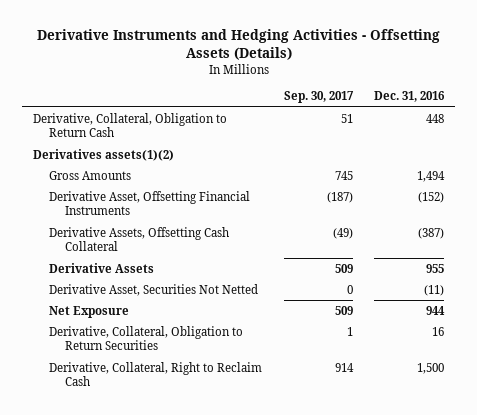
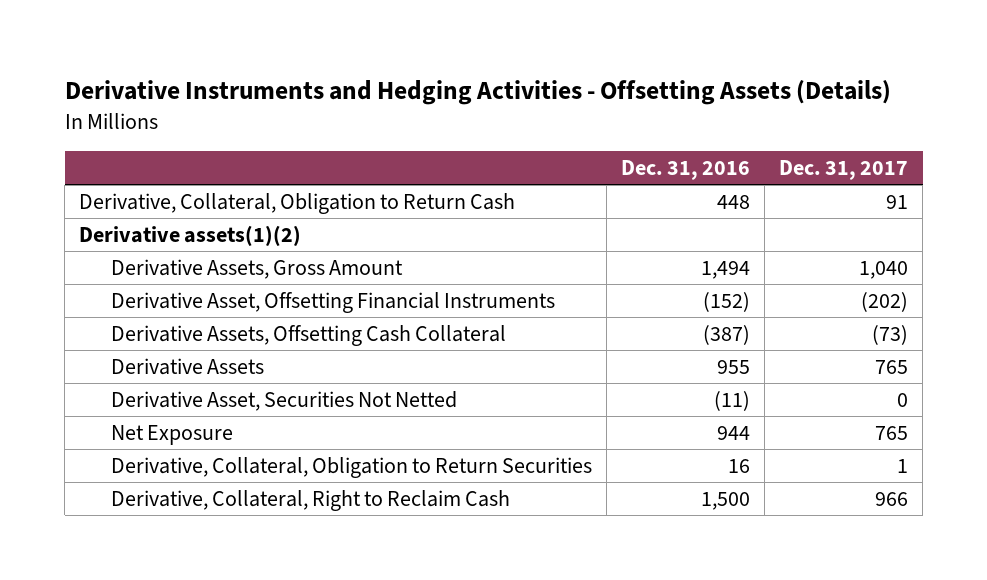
[283,91,354,104] Sep. 30, 2017 -> none
none -> [779,159,909,180] Dec. 31, 2017
[32,148,174,161] Derivatives assets(1)(2) -> [79,224,302,246] Derivative assets(1)(2)
[49,170,132,180] Gross Amounts -> [110,258,403,279] Derivative Assets, Gross Amount

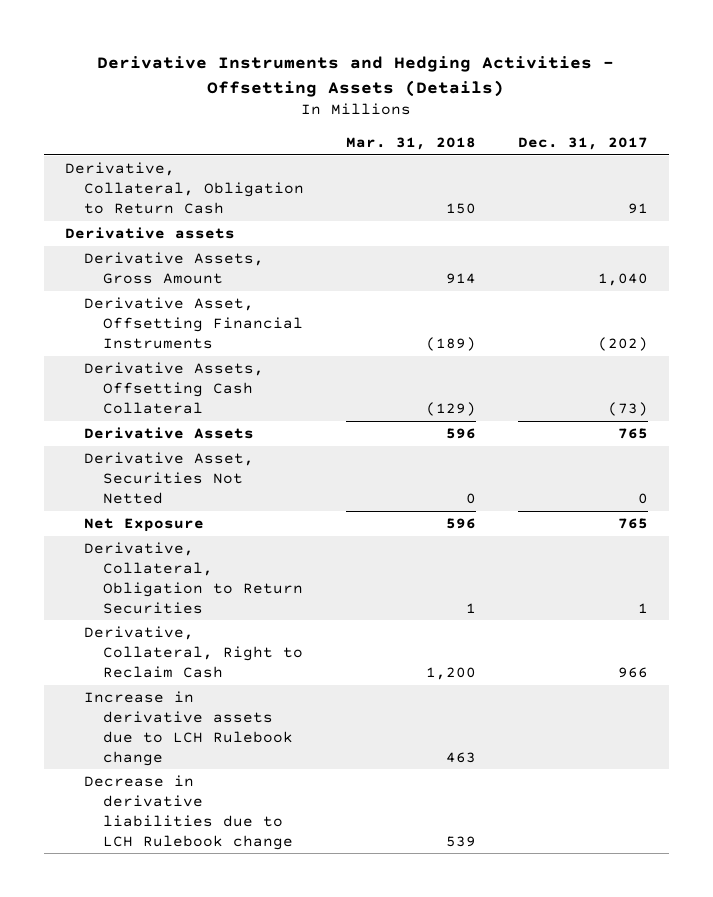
[621,159,751,180] Dec. 31, 2016 -> none
none -> [346,136,477,150] Mar. 31, 2018
[79,224,302,246] Derivative assets(1)(2) -> [64,227,235,240] Derivative assets
none -> [83,691,294,766] Increase in derivative assets due to LCH Rulebook change
none -> [83,775,294,850] Decrease in derivative liabilities due to LCH Rulebook change

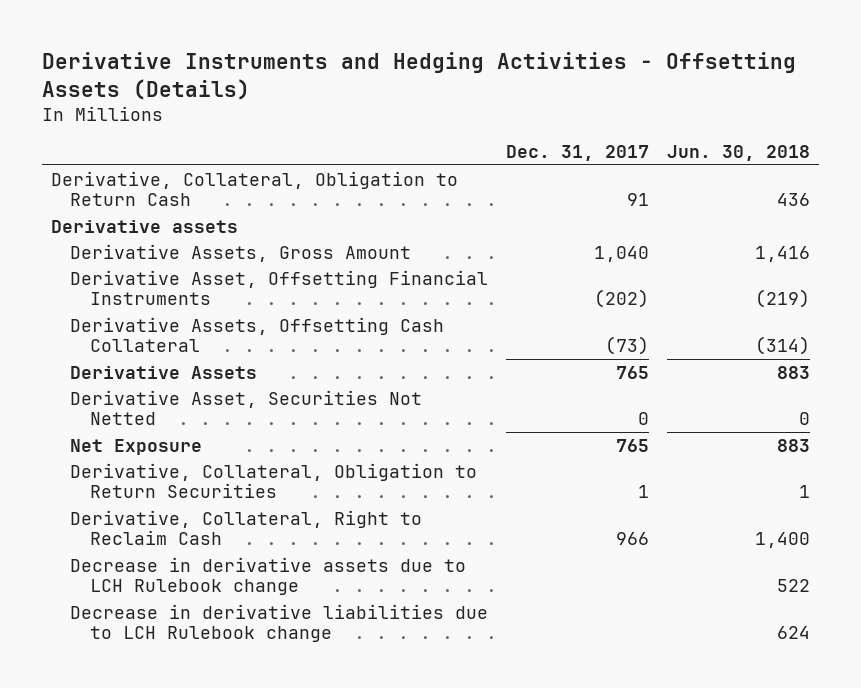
[346,136,477,150] Mar. 31, 2018 -> none
none -> [667,145,811,162] Jun. 30, 2018
[83,691,294,766] Increase in derivative assets due to LCH Rulebook change -> [70,556,467,596] Decrease in derivative assets due to LCH Rulebook change

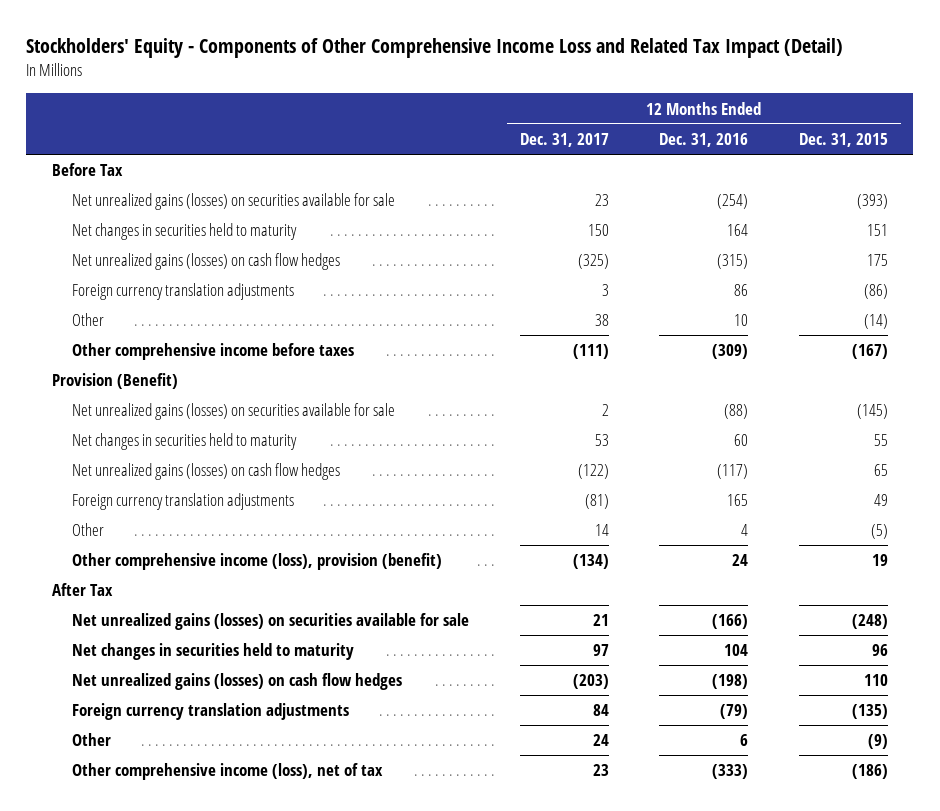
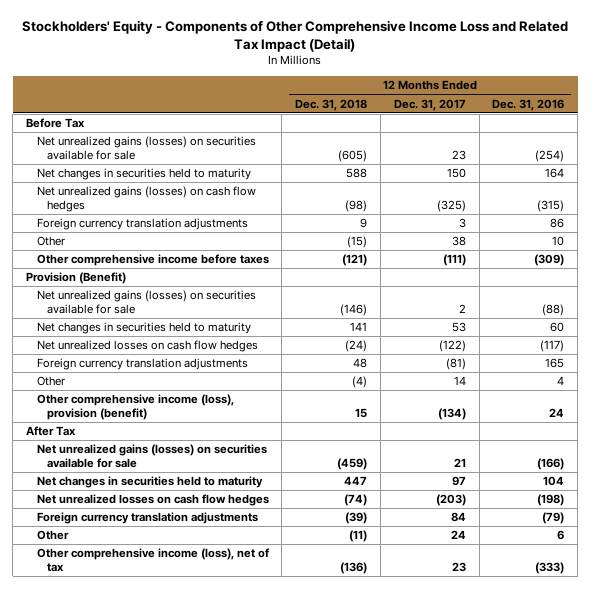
[799,133,889,148] Dec. 31, 2015 -> none
none -> [295,98,368,111] Dec. 31, 2018
[72,463,341,481] Net unrealized gains (losses) on cash flow hedges -> [36,340,258,353] Net unrealized losses on cash flow hedges
[72,673,403,691] Net unrealized gains (losses) on cash flow hedges -> [36,494,269,507] Net unrealized losses on cash flow hedges

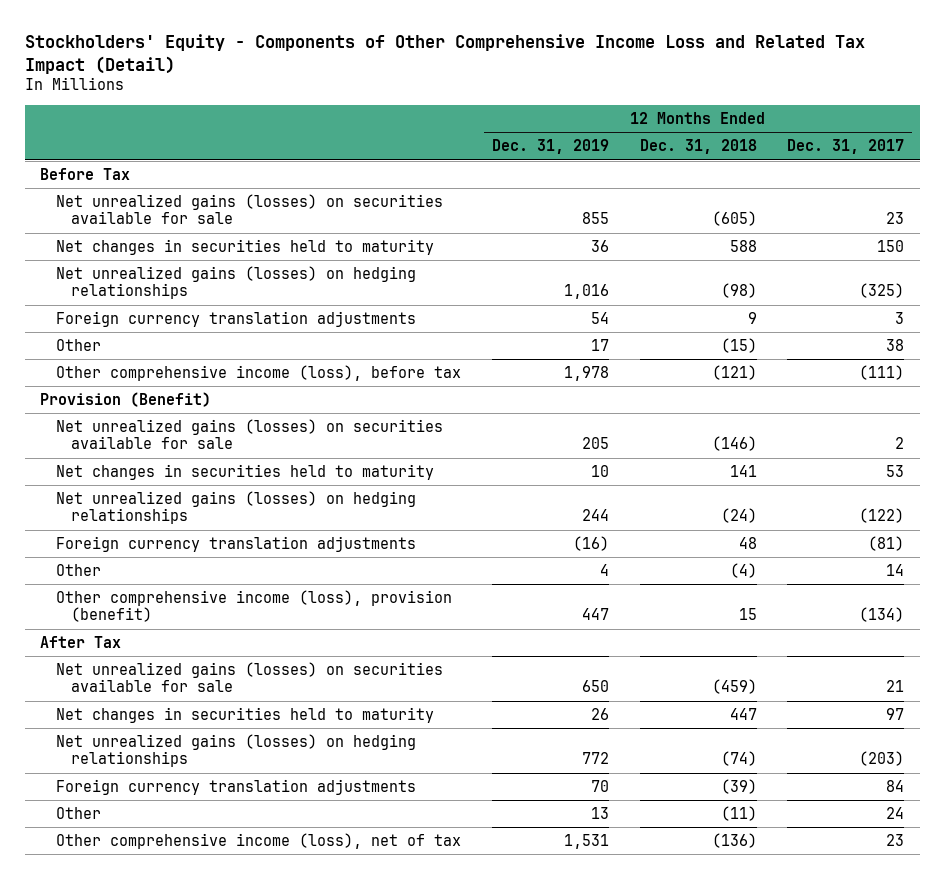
[492,98,565,111] Dec. 31, 2016 -> none
none -> [491,139,609,155] Dec. 31, 2019
[36,186,256,212] Net unrealized gains (losses) on cash flow hedges -> [55,265,416,300] Net unrealized gains (losses) on hedging relationships
[36,254,269,267] Other comprehensive income before taxes -> [55,364,461,381] Other comprehensive income (loss), before tax
[36,340,258,353] Net unrealized losses on cash flow hedges -> [55,490,416,525] Net unrealized gains (losses) on hedging relationships
[36,494,269,507] Net unrealized losses on cash flow hedges -> [55,733,416,768] Net unrealized gains (losses) on hedging relationships

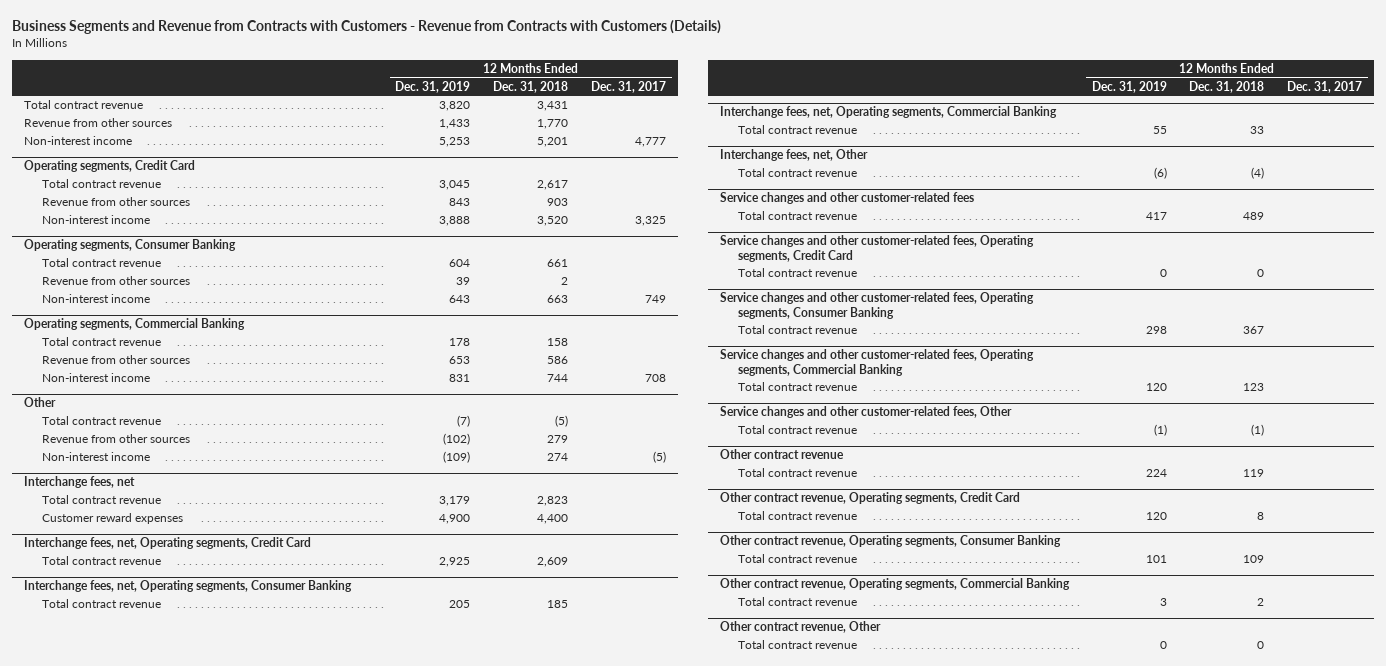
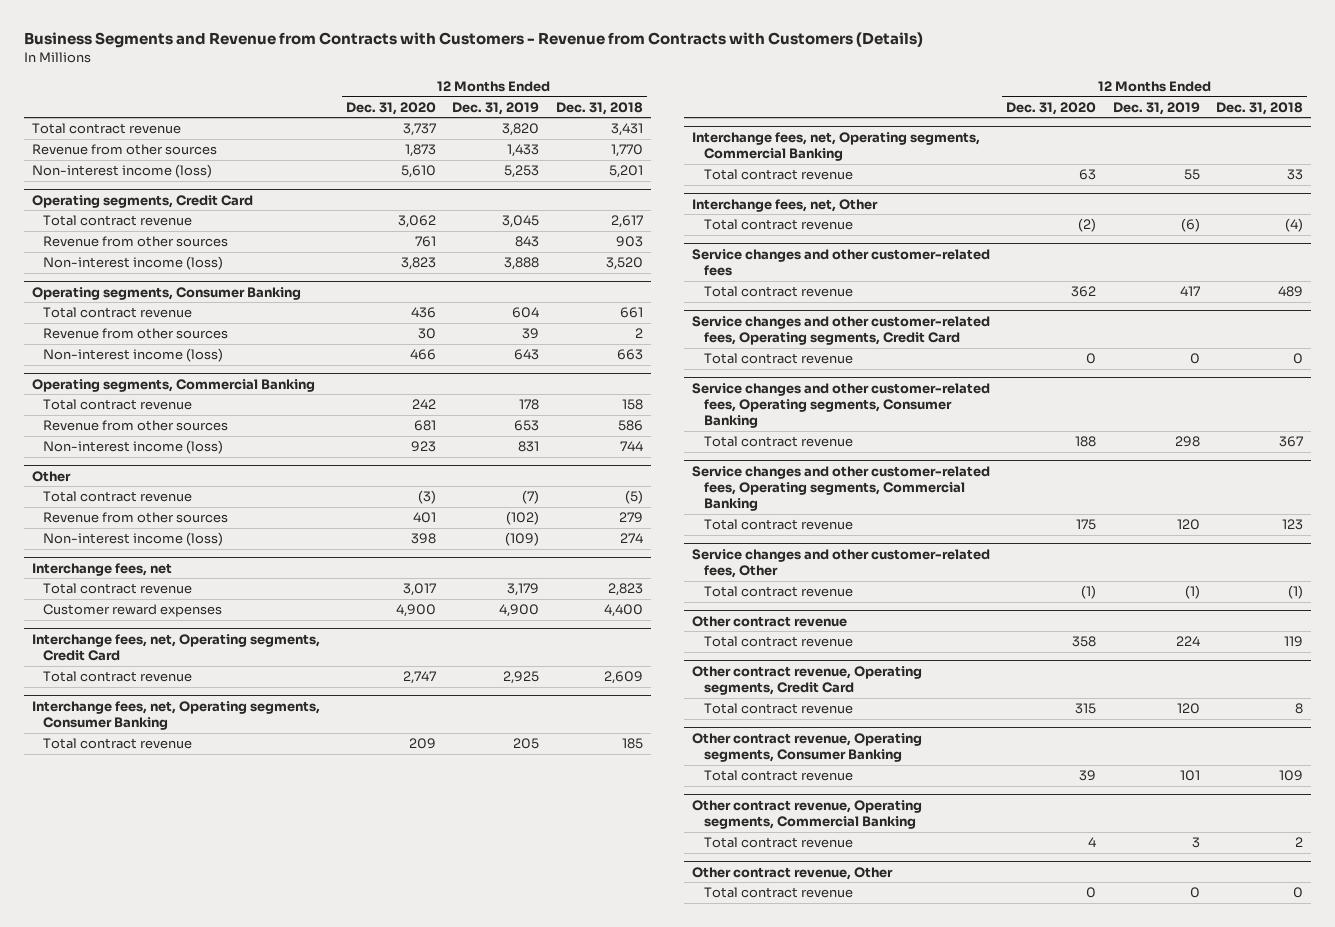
[591,80,667,93] Dec. 31, 2017 -> none
none -> [346,101,437,115] Dec. 31, 2020
[23,136,132,146] Non-interest income -> [31,164,212,179] Non-interest income (loss)
[42,215,151,225] Non-interest income -> [43,256,224,271] Non-interest income (loss)
[42,294,151,304] Non-interest income -> [43,348,224,363] Non-interest income (loss)
[42,373,151,383] Non-interest income -> [43,440,224,455] Non-interest income (loss)
[42,452,151,462] Non-interest income -> [43,532,224,547] Non-interest income (loss)

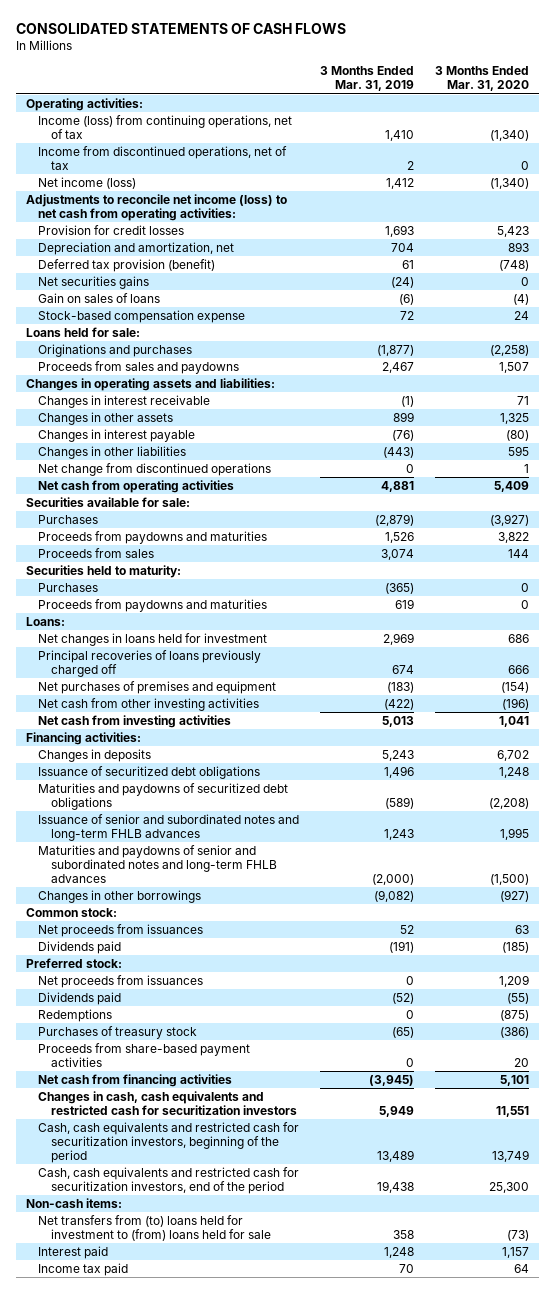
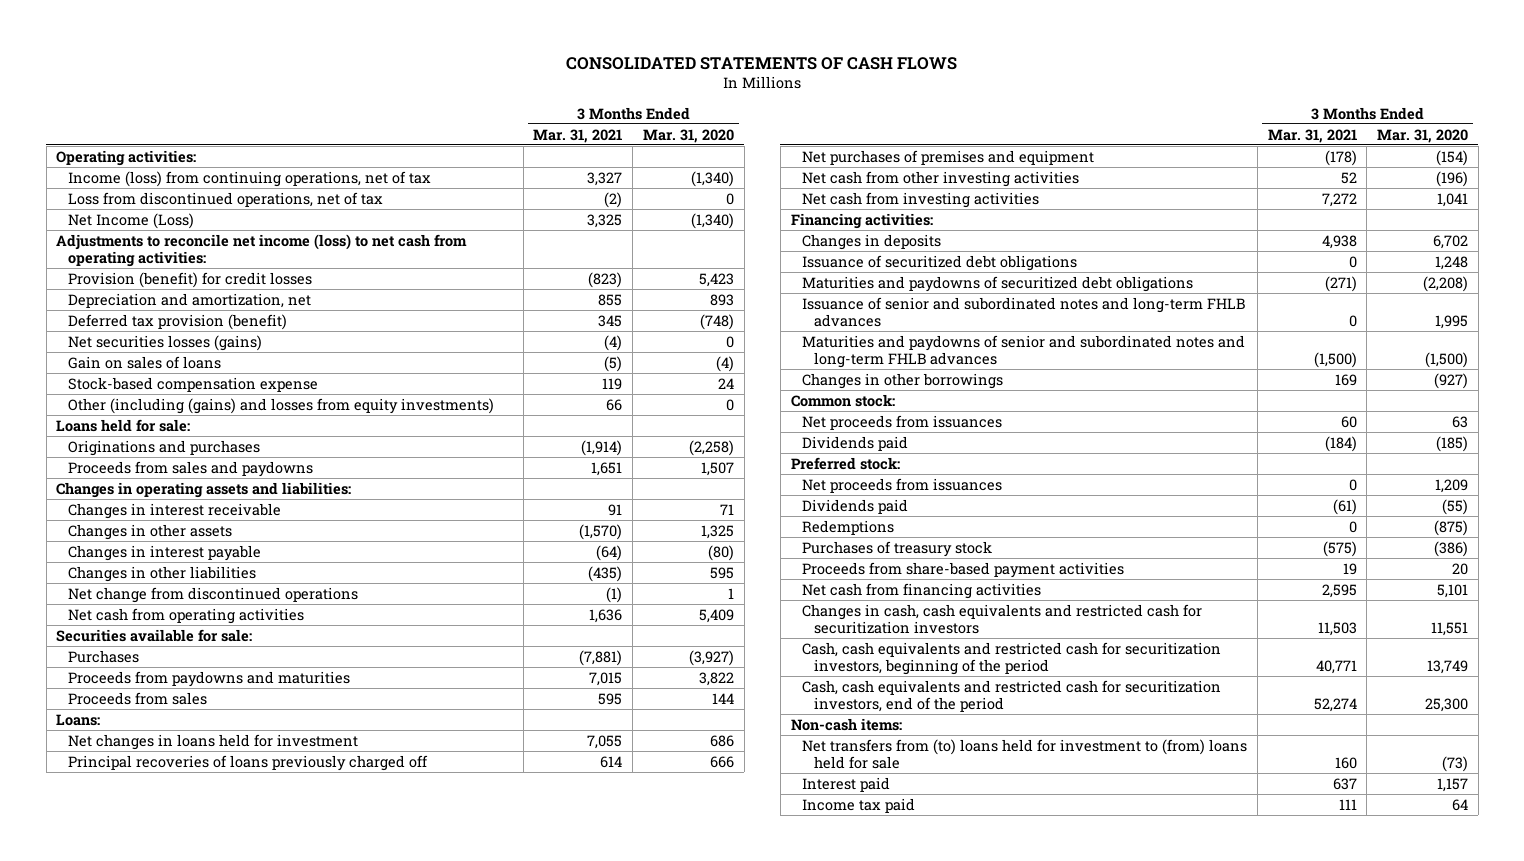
[320,66,415,92] 3 Months Ended Mar. 31, 2019 -> none
none -> [533,128,623,143] Mar. 31, 2021
[38,145,288,170] Income from discontinued operations, net of tax -> [67,191,383,207] Loss from discontinued operations, net of tax
[38,176,137,189] Net income (loss) -> [67,212,194,229] Net Income (Loss)
[38,224,185,235] Provision for credit losses -> [67,271,312,288] Provision (benefit) for credit losses
[38,275,150,289] Net securities gains -> [67,334,262,351] Net securities losses (gains)
none -> [67,397,494,414] Other (including (gains) and losses from equity investments)
[25,564,181,578] Securities held to maturity: -> none
[38,582,99,592] Purchases -> none
[38,598,268,612] Proceeds from paydowns and maturities -> none

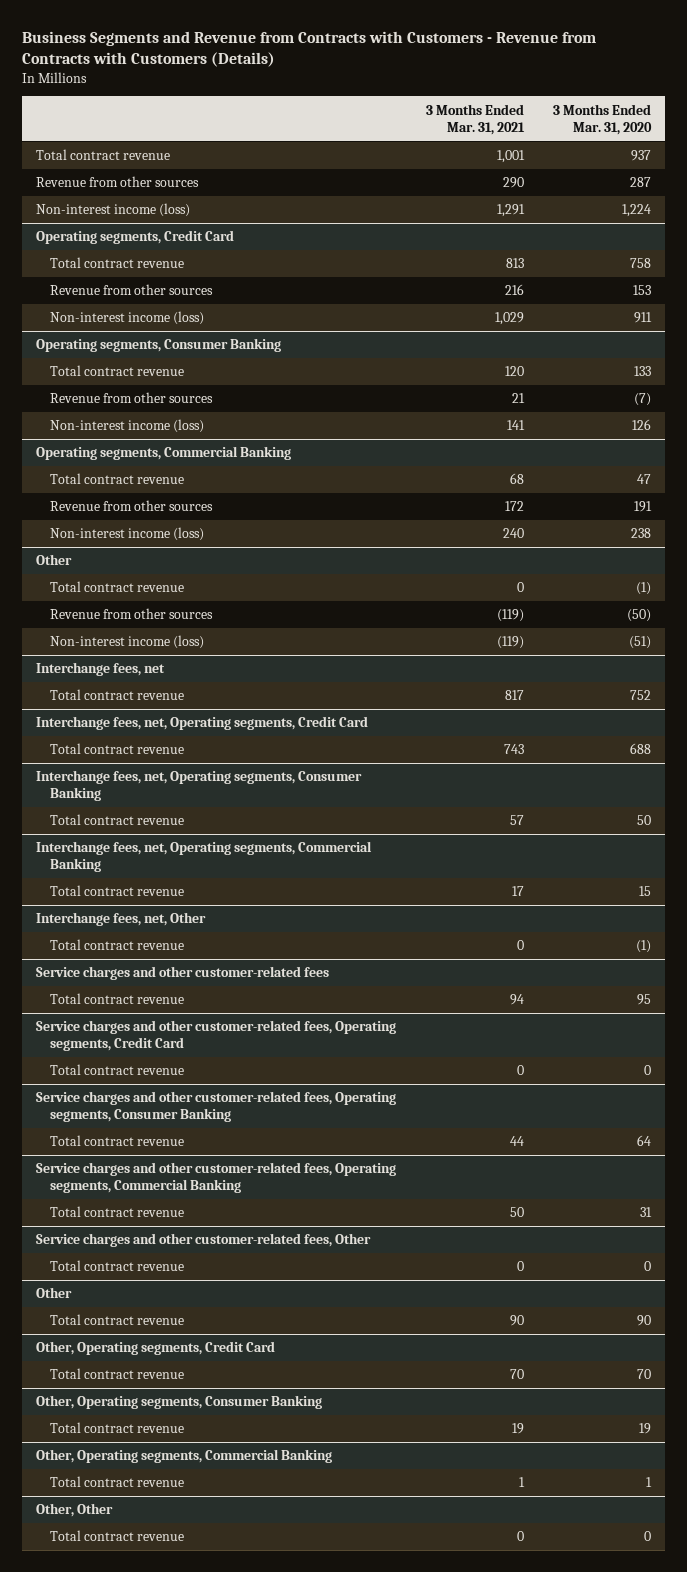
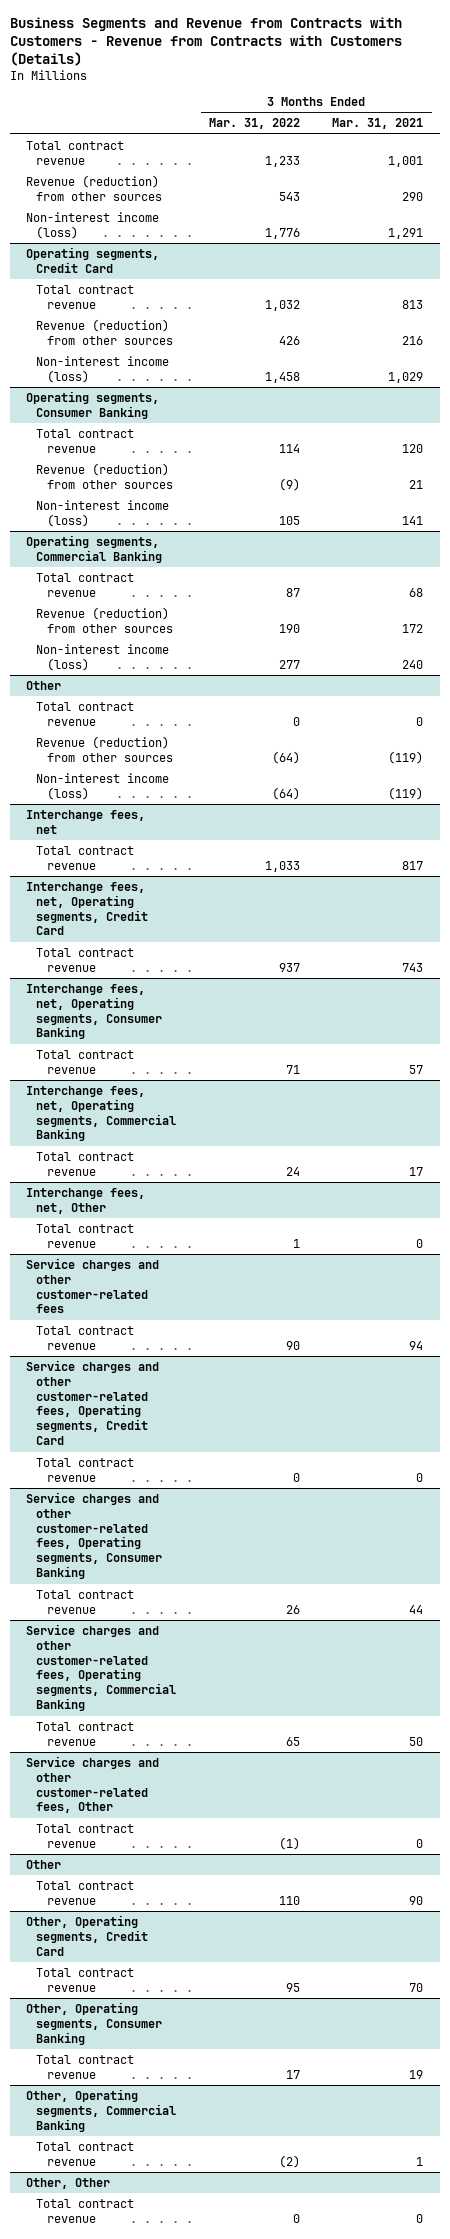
[552,103,652,135] 3 Months Ended Mar. 31, 2020 -> none
none -> [208,118,300,130] Mar. 31, 2022
[36,176,200,188] Revenue from other sources -> [26,174,163,201] Revenue (reduction) from other sources
[50,284,214,296] Revenue from other sources -> [36,318,173,345] Revenue (reduction) from other sources
[50,392,214,404] Revenue from other sources -> [36,462,173,489] Revenue (reduction) from other sources
[50,500,214,512] Revenue from other sources -> [36,606,173,633] Revenue (reduction) from other sources
[50,608,214,620] Revenue from other sources -> [36,735,173,762] Revenue (reduction) from other sources

